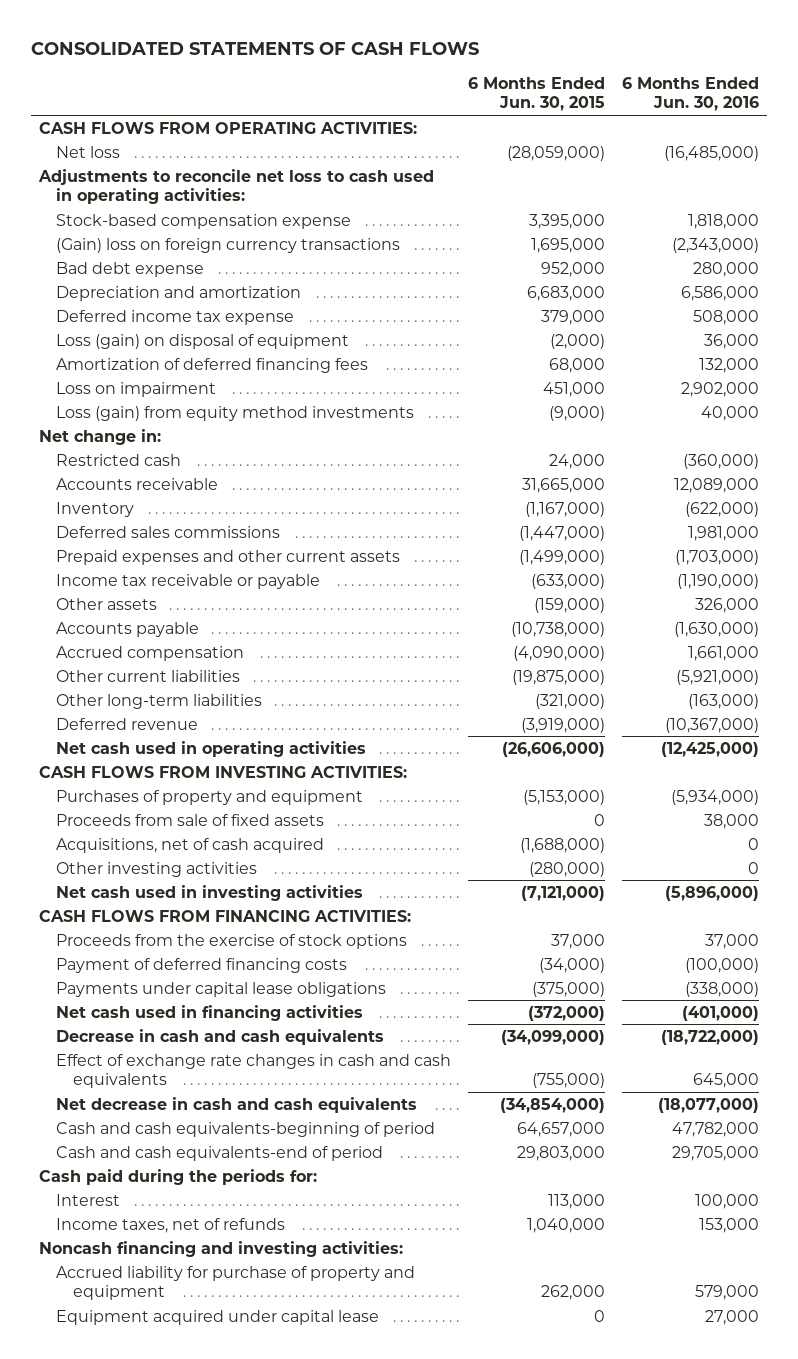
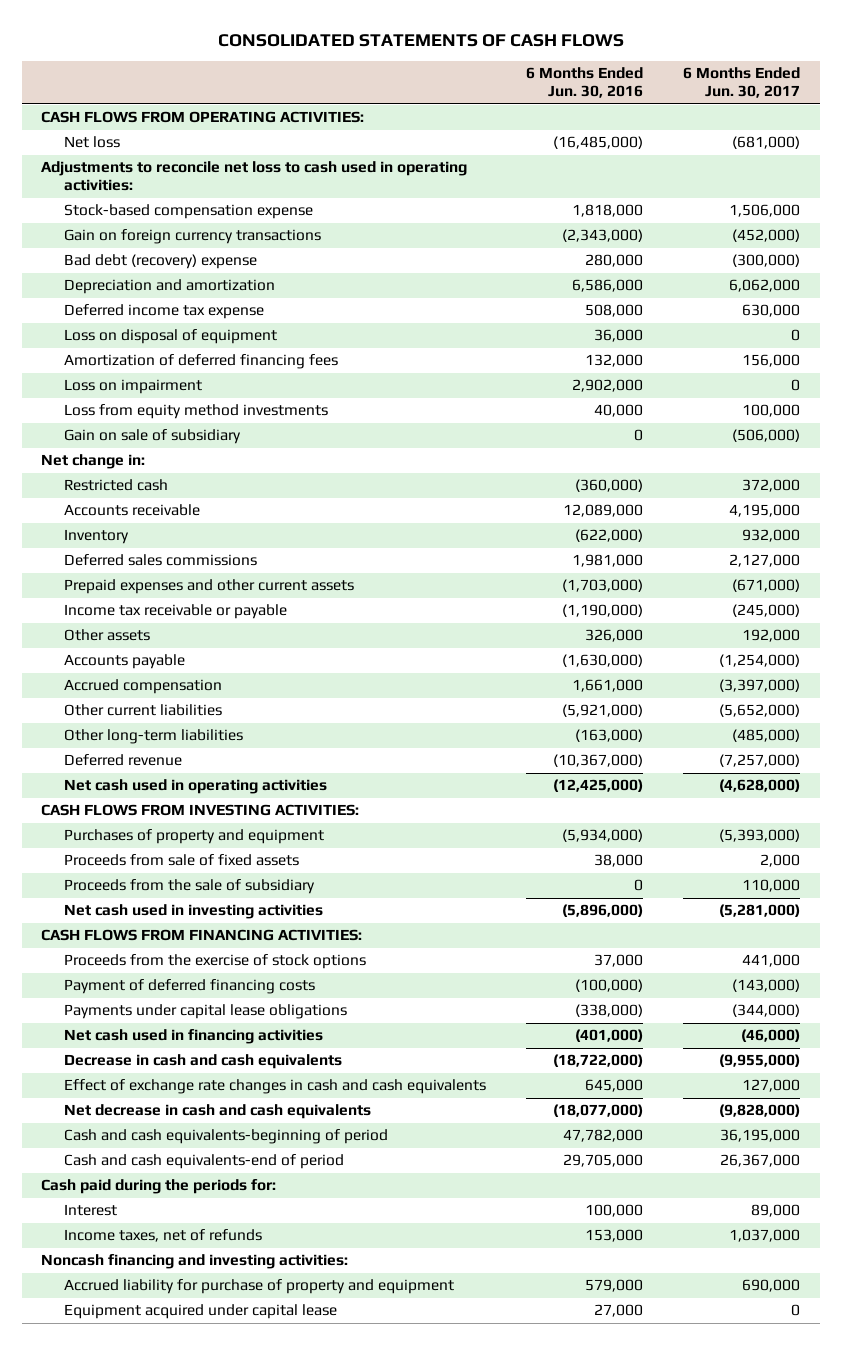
[467,76,605,112] 6 Months Ended Jun. 30, 2015 -> none
none -> [683,67,801,99] 6 Months Ended Jun. 30, 2017
[56,237,401,253] (Gain) loss on foreign currency transactions -> [64,229,322,245] Gain on foreign currency transactions
[56,261,205,277] Bad debt expense -> [64,254,258,270] Bad debt (recovery) expense
[56,333,350,349] Loss (gain) on disposal of equipment -> [64,329,278,345] Loss on disposal of equipment
[56,405,415,421] Loss (gain) from equity method investments -> [64,404,329,420] Loss from equity method investments
none -> [64,429,242,445] Gain on sale of subsidiary
[56,837,325,853] Acquisitions, net of cash acquired -> none
[56,861,258,877] Other investing activities -> none
none -> [64,879,316,895] Proceeds from the sale of subsidiary

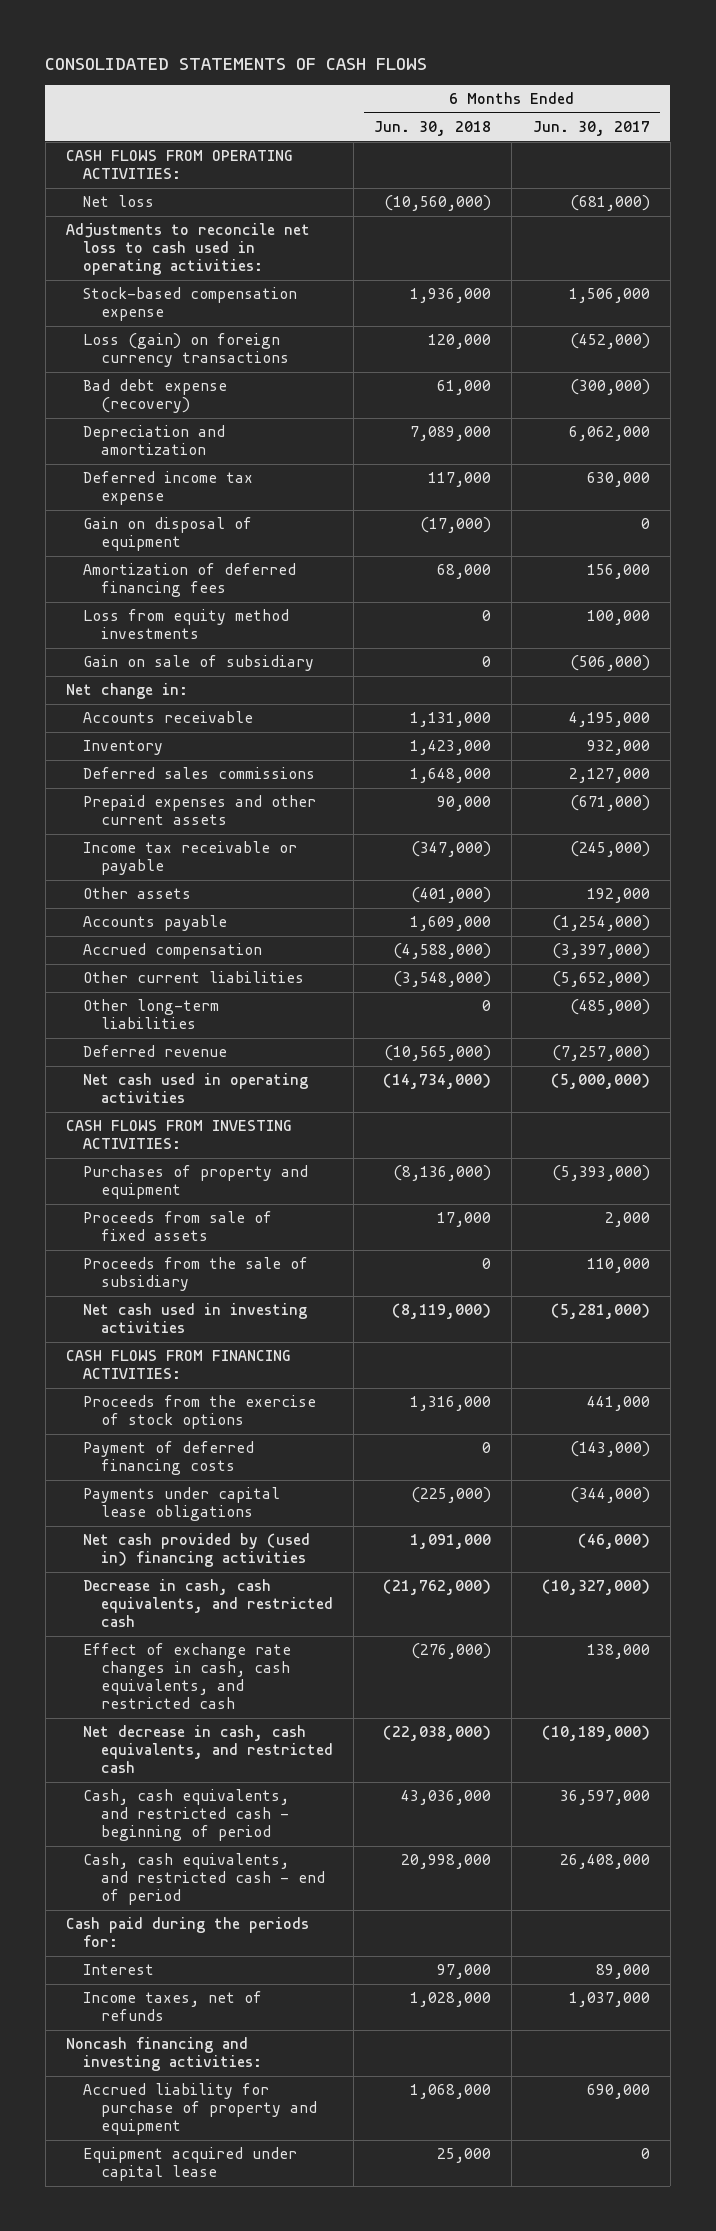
[526,67,644,99] 6 Months Ended Jun. 30, 2016 -> none
none -> [374,121,492,137] Jun. 30, 2018
[64,229,322,245] Gain on foreign currency transactions -> [83,333,289,368] Loss (gain) on foreign currency transactions
[64,254,258,270] Bad debt (recovery) expense -> [83,379,228,414] Bad debt expense (recovery)
[64,329,278,345] Loss on disposal of equipment -> [83,517,253,552] Gain on disposal of equipment
[64,379,203,395] Loss on impairment -> none
[64,479,169,492] Restricted cash -> none
[719,779,801,793] (4,628,000) -> [550,1073,650,1090] (5,000,000)
[64,1029,324,1045] Net cash used in financing activities -> [83,1533,311,1568] Net cash provided by (used in) financing activities
[64,1054,343,1070] Decrease in cash and cash equivalents -> [83,1579,333,1628] Decrease in cash, cash equivalents, and restricted cash
[719,1054,801,1068] (9,955,000) -> [541,1579,650,1596] (10,327,000)
[64,1079,487,1095] Effect of exchange rate changes in cash and cash equivalents -> [83,1643,292,1710] Effect of exchange rate changes in cash, cash equivalents, and restricted cash
[742,1079,801,1093] 127,000 -> [586,1644,650,1660] 138,000
[64,1104,372,1120] Net decrease in cash and cash equivalents -> [83,1725,333,1774] Net decrease in cash, cash equivalents, and restricted cash
[719,1104,801,1118] (9,828,000) -> [541,1725,650,1742] (10,189,000)
[64,1129,389,1145] Cash and cash equivalents-beginning of period -> [83,1789,290,1842] Cash, cash equivalents, and restricted cash - beginning of period
[720,1129,801,1143] 36,195,000 -> [559,1790,650,1806] 36,597,000
[64,1154,345,1170] Cash and cash equivalents-end of period -> [83,1853,325,1906] Cash, cash equivalents, and restricted cash - end of period
[720,1154,801,1168] 26,367,000 -> [559,1854,650,1870] 26,408,000

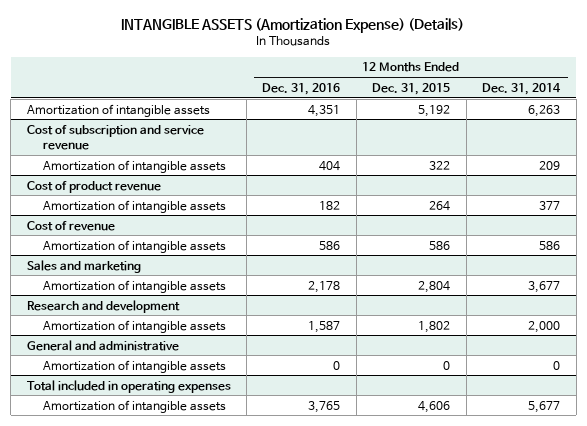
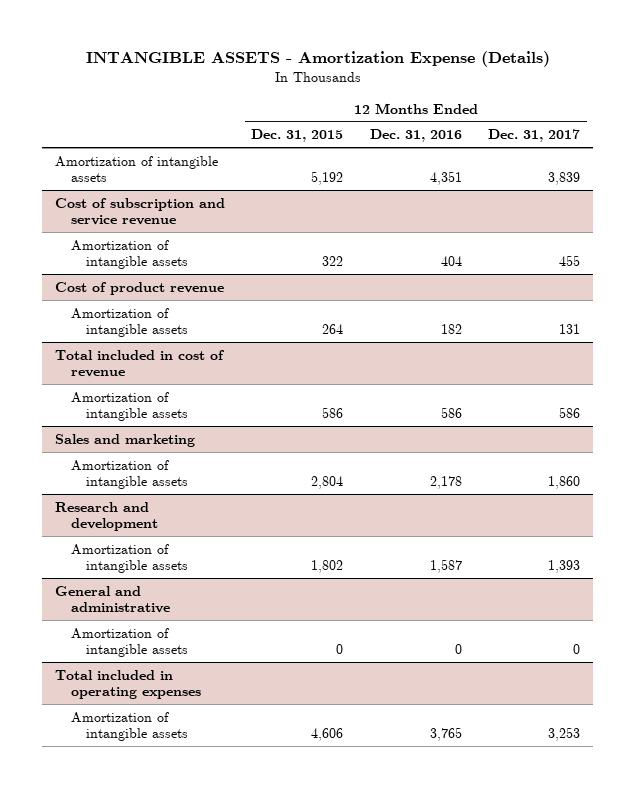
[121,17,465,33] INTANGIBLE ASSETS (Amortization Expense) (Details) -> [85,51,550,68] INTANGIBLE ASSETS - Amortization Expense (Details)
[482,82,562,95] Dec. 31, 2014 -> none
none -> [488,129,581,143] Dec. 31, 2017
[26,220,115,231] Cost of revenue -> [54,349,225,377] Total included in cost of revenue

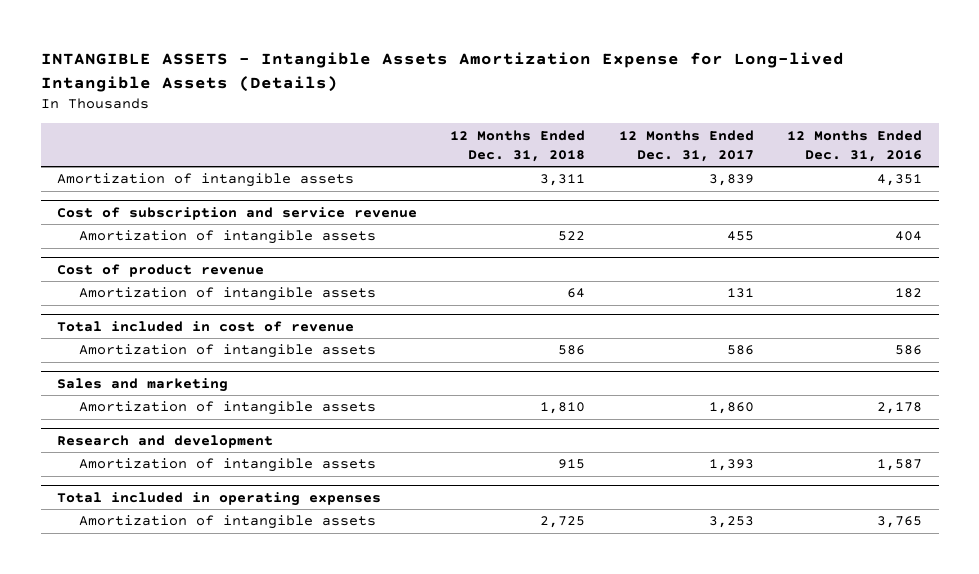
[85,51,550,68] INTANGIBLE ASSETS - Amortization Expense (Details) -> [40,52,844,92] INTANGIBLE ASSETS - Intangible Assets Amortization Expense for Long-lived Intangible Assets (Details)
[251,129,344,143] Dec. 31, 2015 -> none
none -> [450,129,586,163] 12 Months Ended Dec. 31, 2018
[54,585,170,613] General and administrative -> none
[70,627,189,657] Amortization of intangible assets -> none

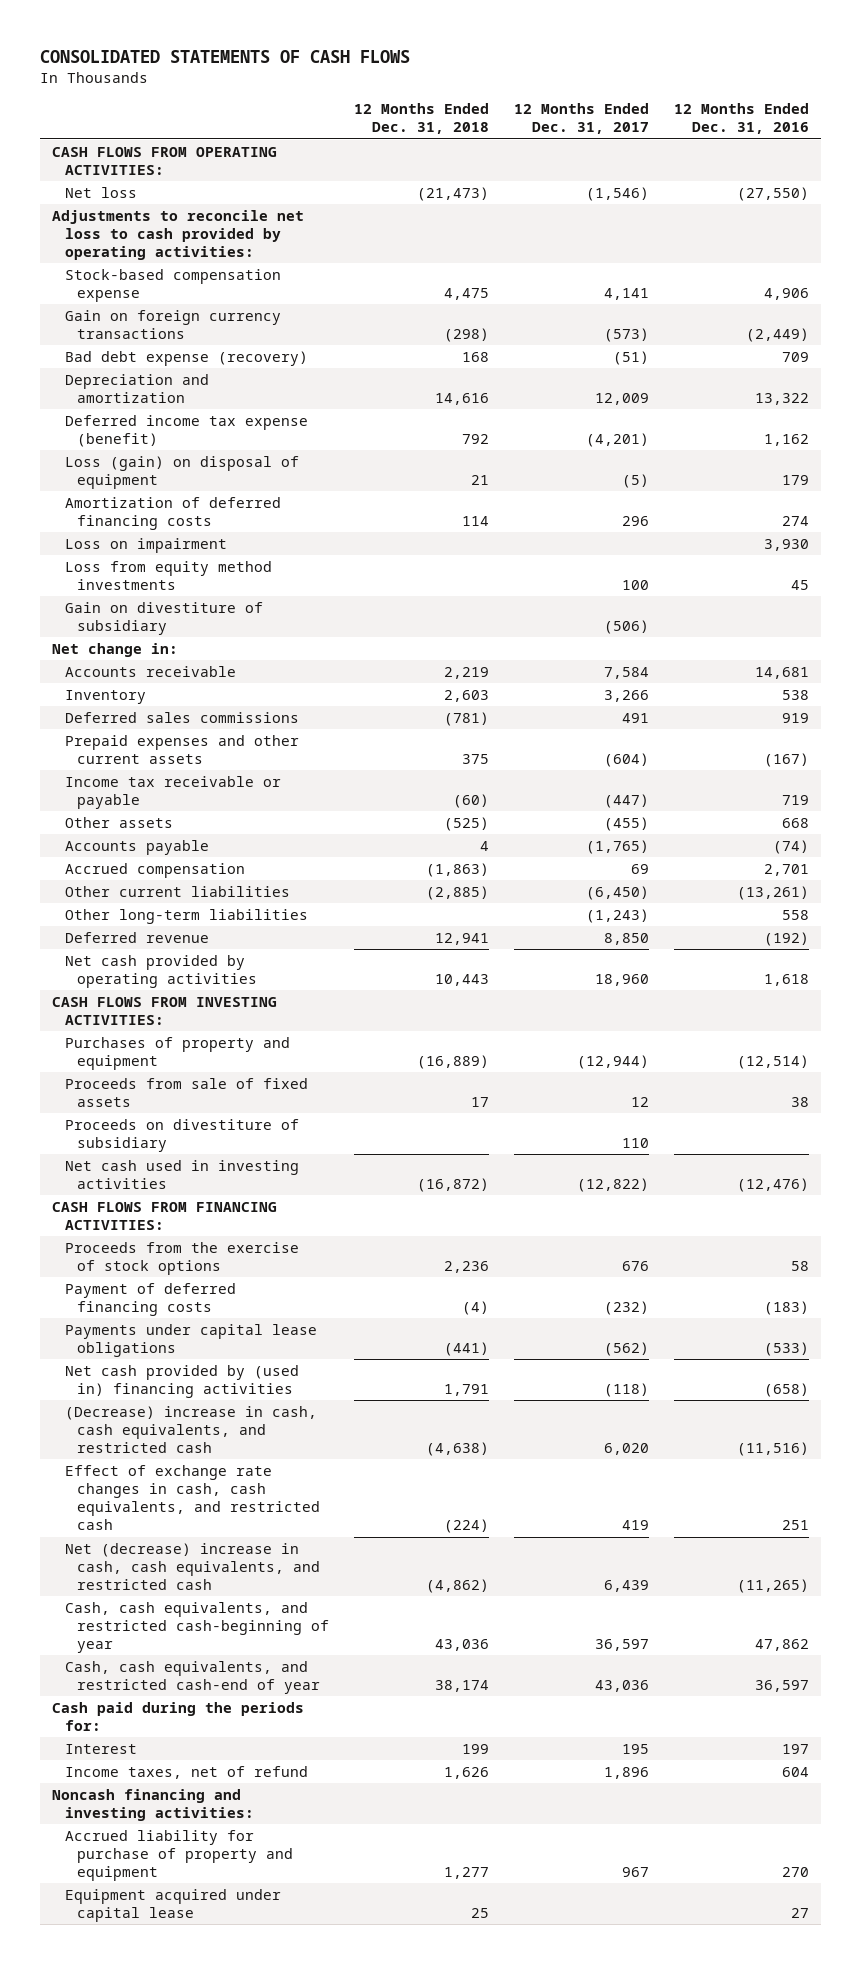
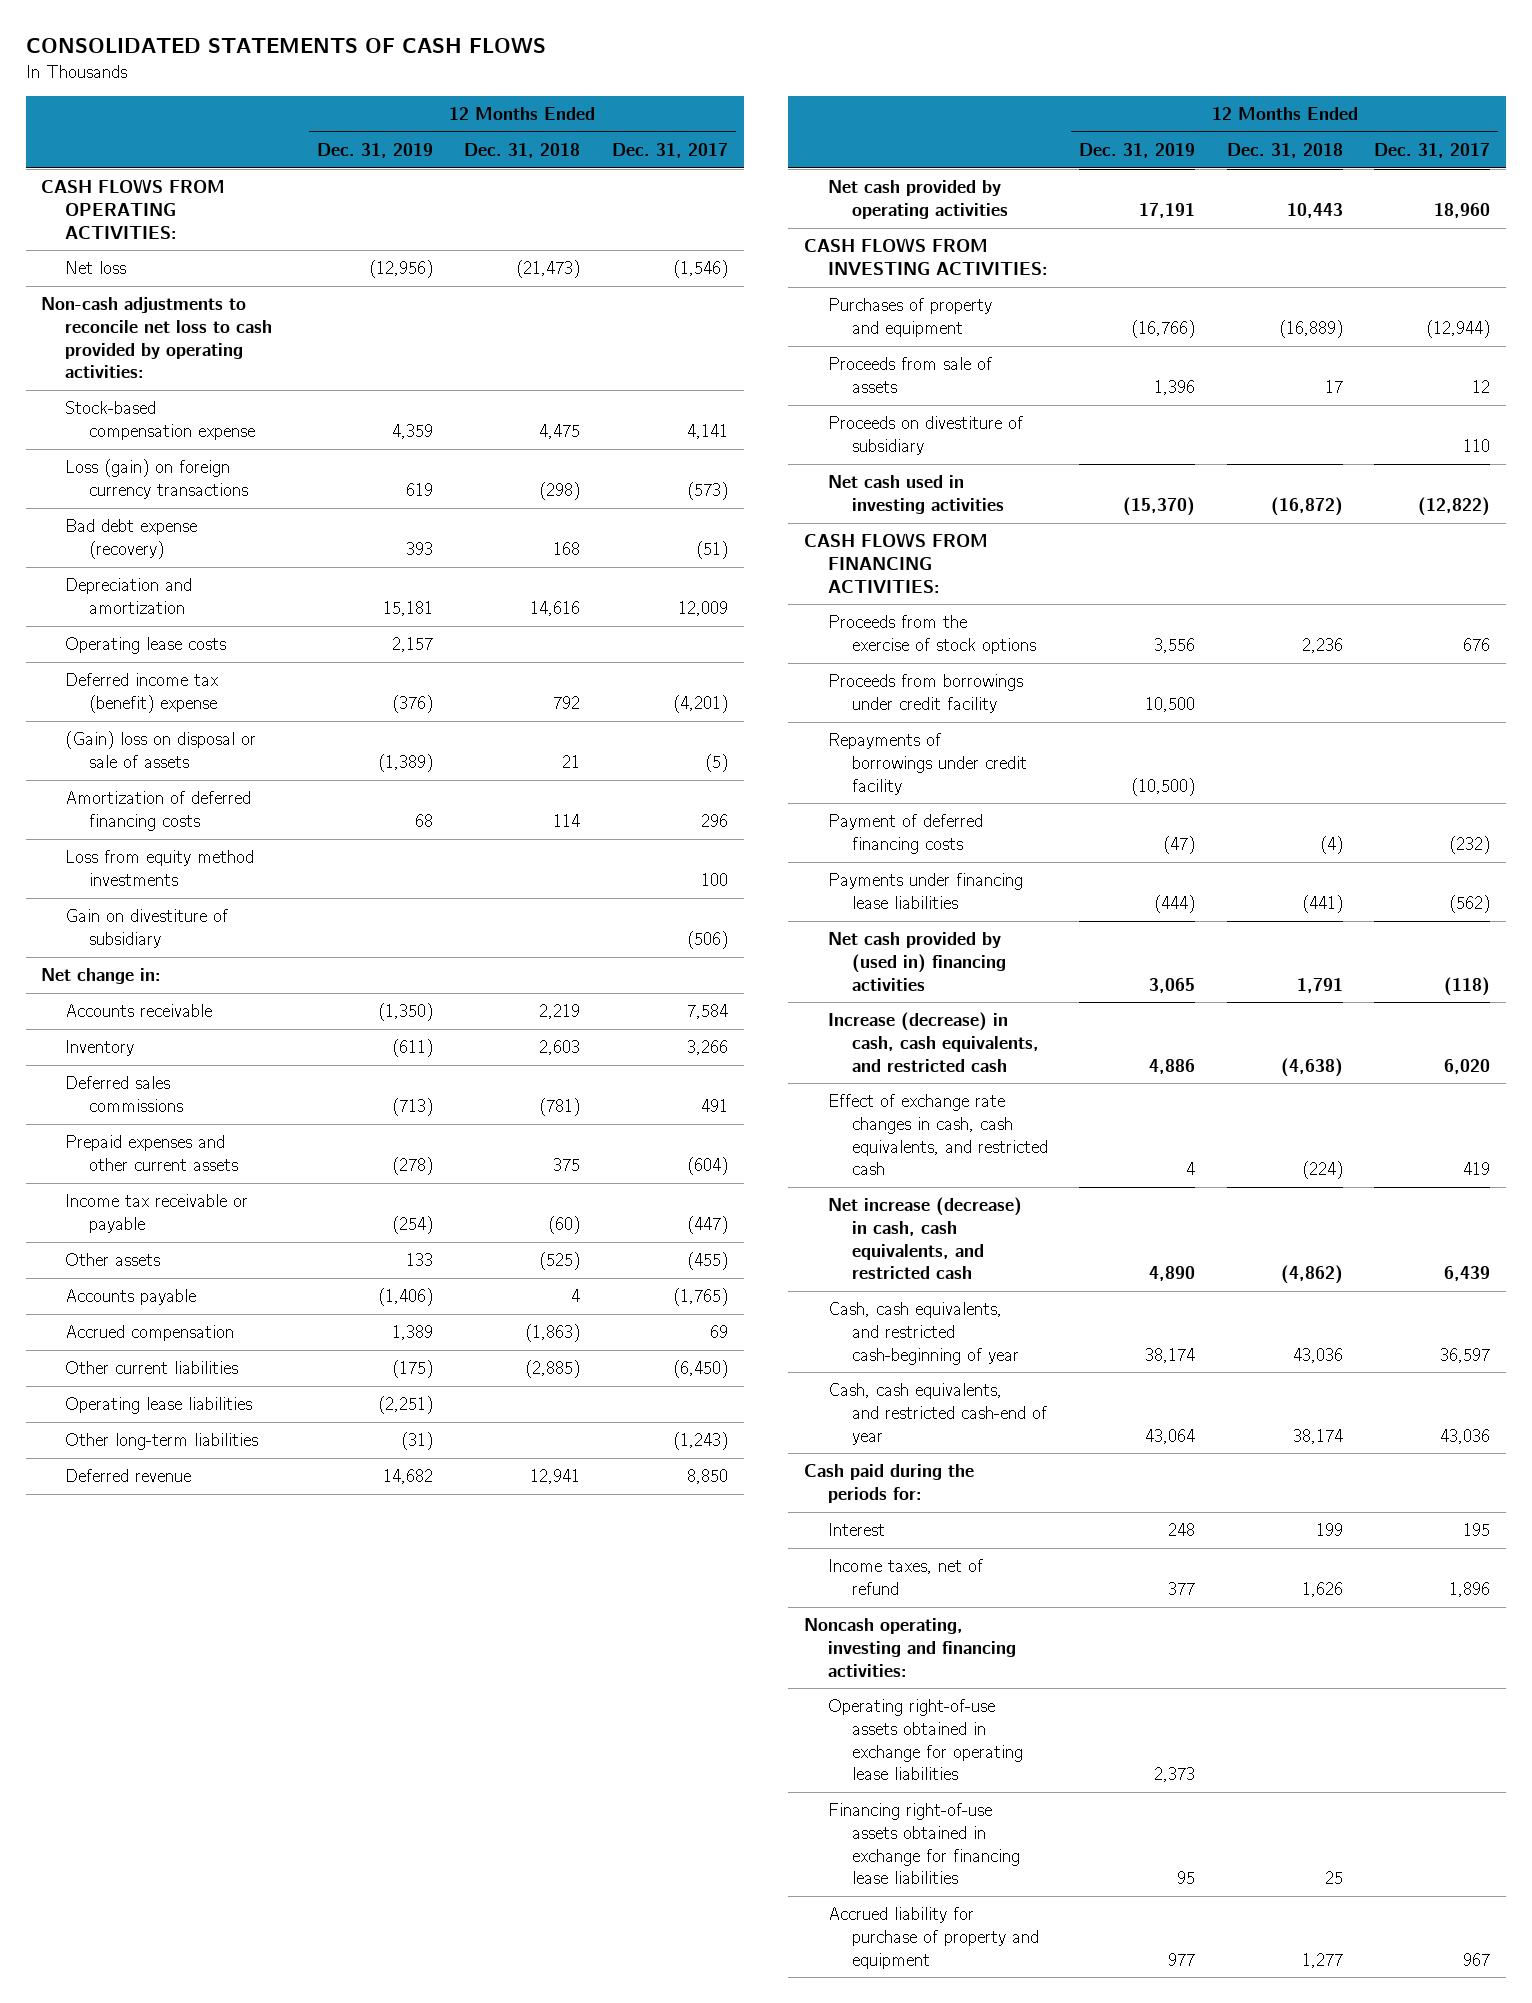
[673,103,809,135] 12 Months Ended Dec. 31, 2016 -> none
none -> [316,142,433,158] Dec. 31, 2019
[52,209,305,261] Adjustments to reconcile net loss to cash provided by operating activities: -> [41,297,273,379] Non-cash adjustments to reconcile net loss to cash provided by operating activities:
[64,309,281,340] Gain on foreign currency transactions -> [65,459,249,499] Loss (gain) on foreign currency transactions
none -> [65,637,227,655] Operating lease costs
[64,414,308,448] Deferred income tax expense (benefit) -> [65,673,219,713] Deferred income tax (benefit) expense
[64,455,299,490] Loss (gain) on disposal of equipment -> [65,731,257,768] (Gain) loss on disposal or sale of assets
[64,537,227,553] Loss on impairment -> none
none -> [65,1397,253,1415] Operating lease liabilities
[64,1077,308,1108] Proceeds from sale of fixed assets -> [827,357,992,393] Proceeds from sale of assets
none -> [827,674,1023,713] Proceeds from borrowings under credit facility
none -> [827,733,1027,795] Repayments of borrowings under credit facility
[64,1323,317,1358] Payments under capital lease obligations -> [827,873,1023,909] Payments under financing lease liabilities
[64,1405,317,1454] (Decrease) increase in cash, cash equivalents, and restricted cash -> [827,1012,1039,1072] Increase (decrease) in cash, cash equivalents, and restricted cash
[64,1542,320,1591] Net (decrease) increase in cash, cash equivalents, and restricted cash -> [827,1197,1022,1280] Net increase (decrease) in cash, cash equivalents, and restricted cash
[52,1788,254,1822] Noncash financing and investing activities: -> [804,1618,1016,1677] Noncash operating, investing and financing activities:
none -> [827,1699,1023,1781] Operating right-of-use assets obtained in exchange for operating lease liabilities
none -> [827,1803,1020,1885] Financing right-of-use assets obtained in exchange for financing lease liabilities
[64,1888,281,1923] Equipment acquired under capital lease -> none

